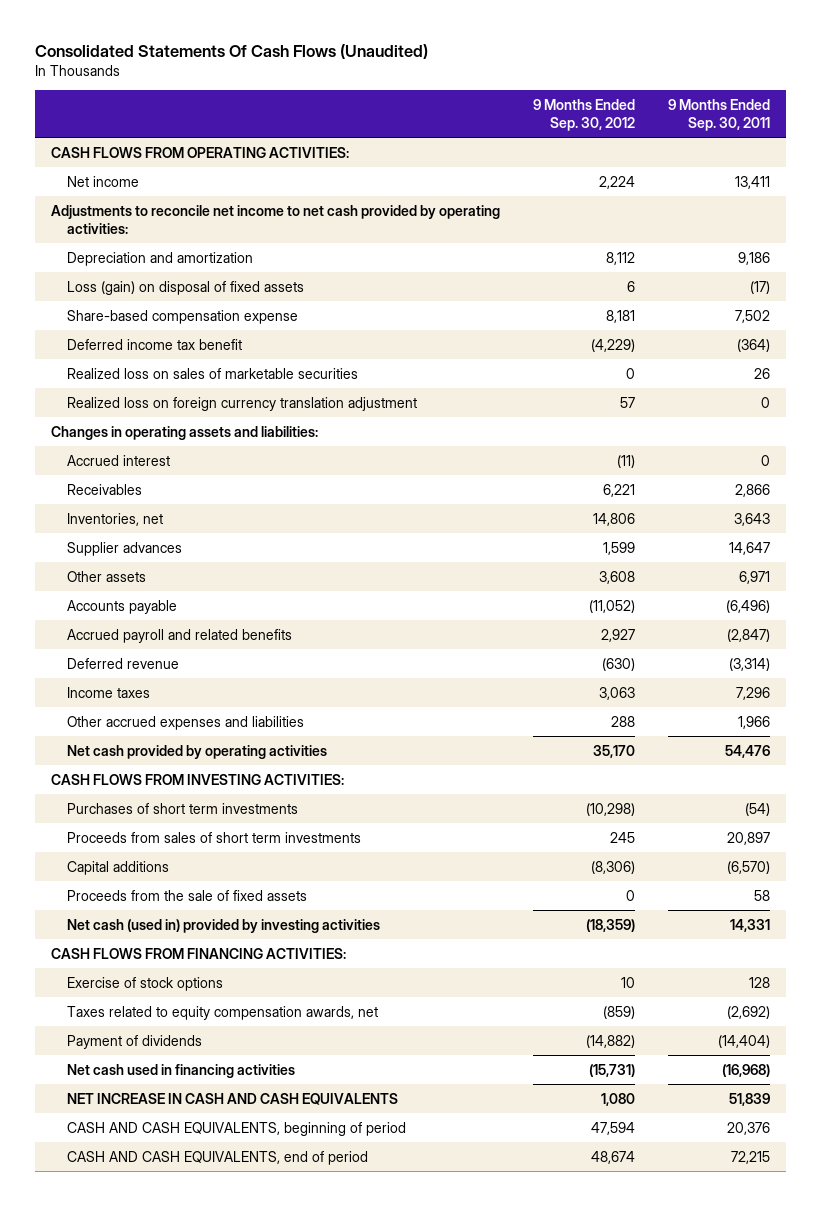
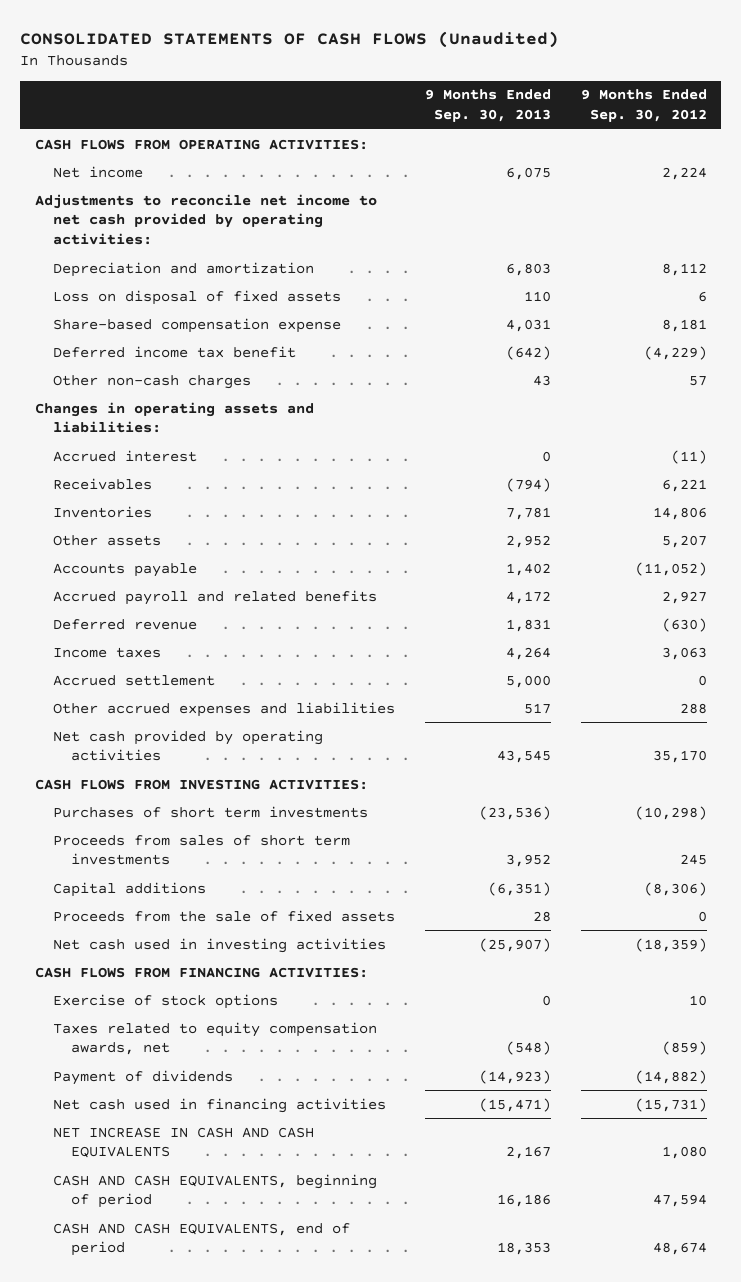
[34,43,428,59] Consolidated Statements Of Cash Flows (Unaudited) -> [19,31,559,49] CONSOLIDATED STATEMENTS OF CASH FLOWS (Unaudited)
[667,98,770,132] 9 Months Ended Sep. 30, 2011 -> none
none -> [424,89,551,123] 9 Months Ended Sep. 30, 2013
[67,280,305,295] Loss (gain) on disposal of fixed assets -> [52,289,341,305] Loss on disposal of fixed assets
[67,367,359,379] Realized loss on sales of marketable securities -> none
[67,396,418,411] Realized loss on foreign currency translation adjustment -> none
none -> [52,374,251,389] Other non-cash charges
[67,541,183,556] Supplier advances -> none
[67,512,164,526] Inventories, net -> [52,505,152,518] Inventories
[598,570,635,584] 3,608 -> [661,534,707,548] 5,207
none -> [52,674,215,686] Accrued settlement
[67,918,381,933] Net cash (used in) provided by investing activities -> [52,937,386,953] Net cash used in investing activities

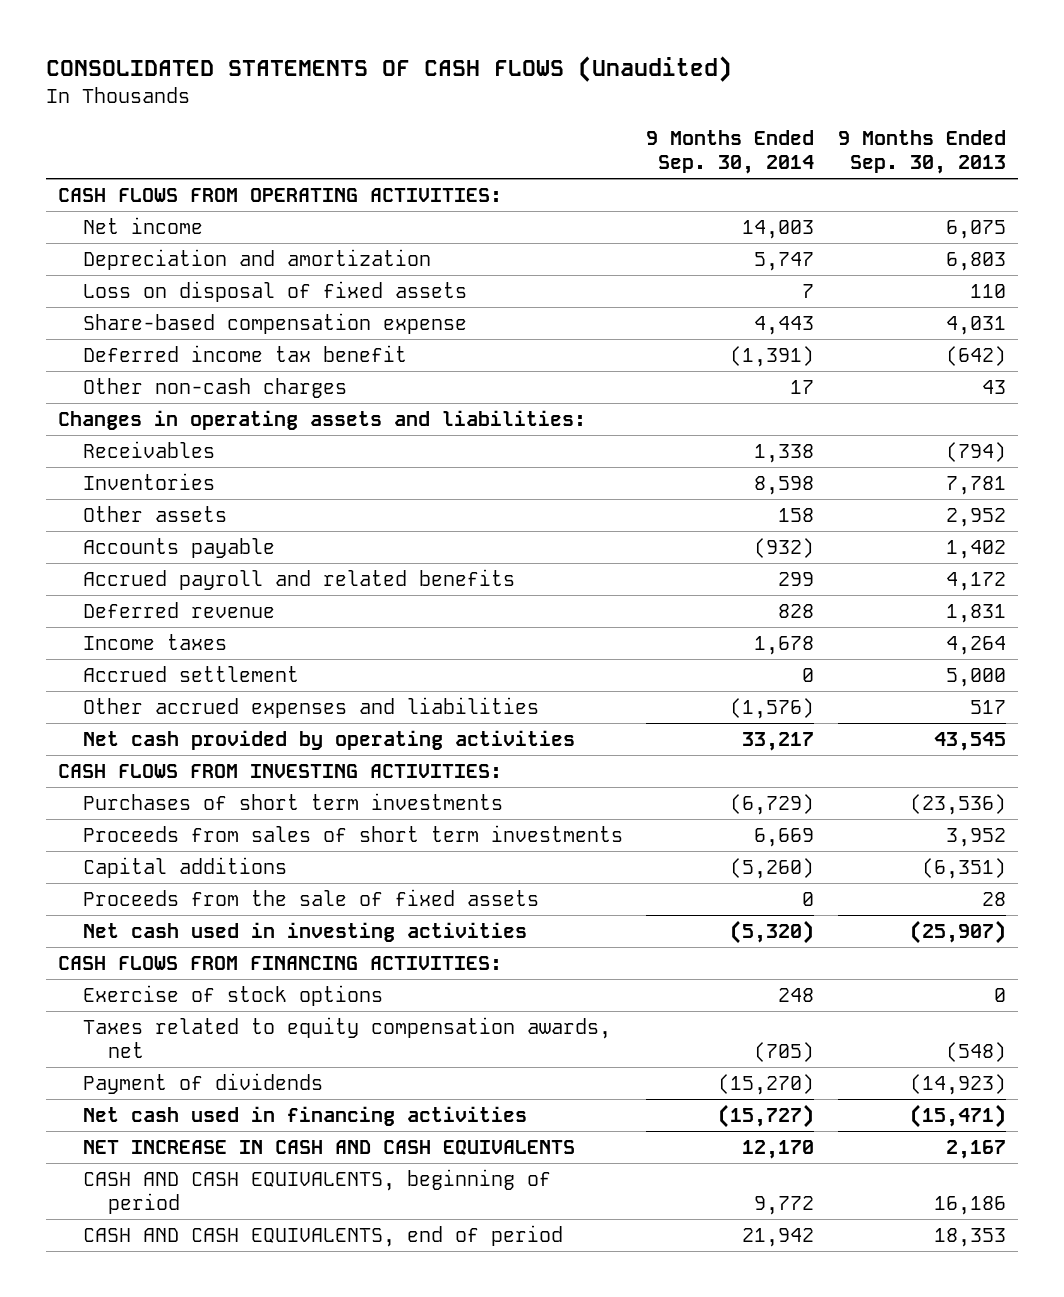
[580,89,707,123] 9 Months Ended Sep. 30, 2012 -> none
none -> [646,129,815,175] 9 Months Ended Sep. 30, 2014
[34,193,377,246] Adjustments to reconcile net income to net cash provided by operating activities: -> none
[52,449,197,462] Accrued interest -> none

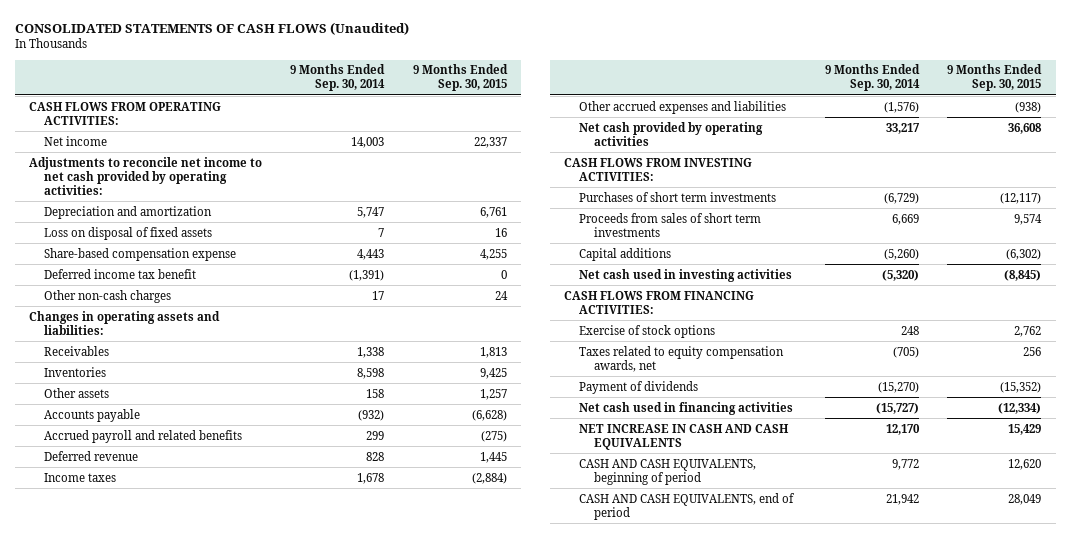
[838,129,1007,175] 9 Months Ended Sep. 30, 2013 -> none
none -> [412,64,508,92] 9 Months Ended Sep. 30, 2015
none -> [28,156,262,195] Adjustments to reconcile net income to net cash provided by operating activities:
[82,665,299,682] Accrued settlement -> none
[82,888,539,906] Proceeds from the sale of fixed assets -> none

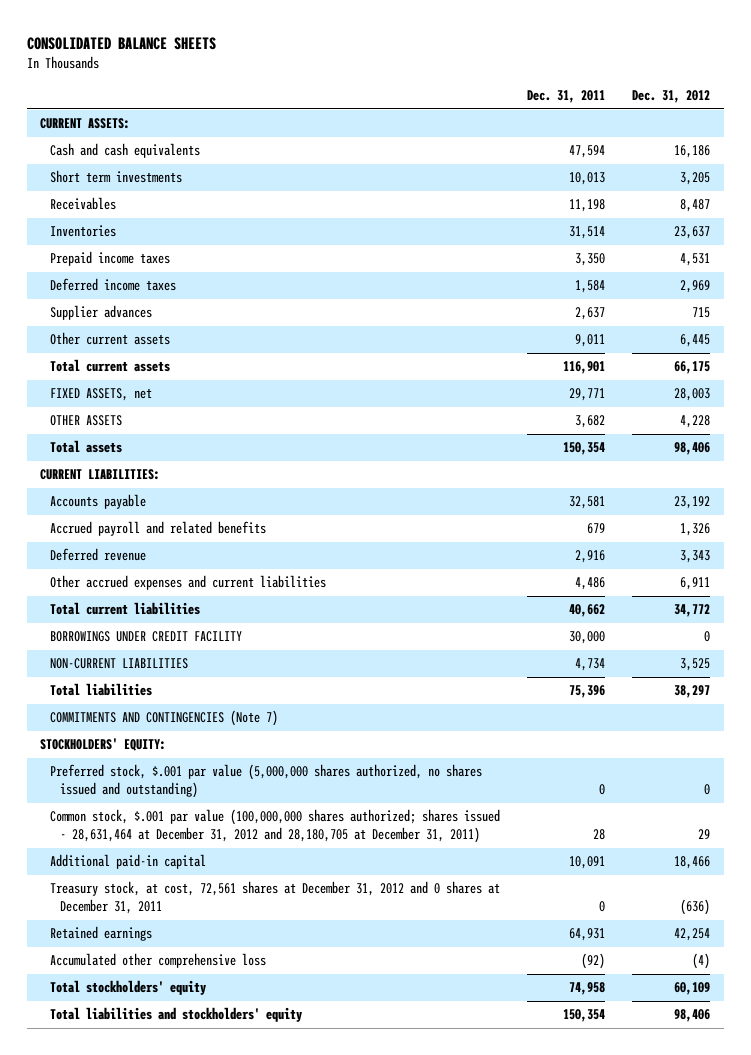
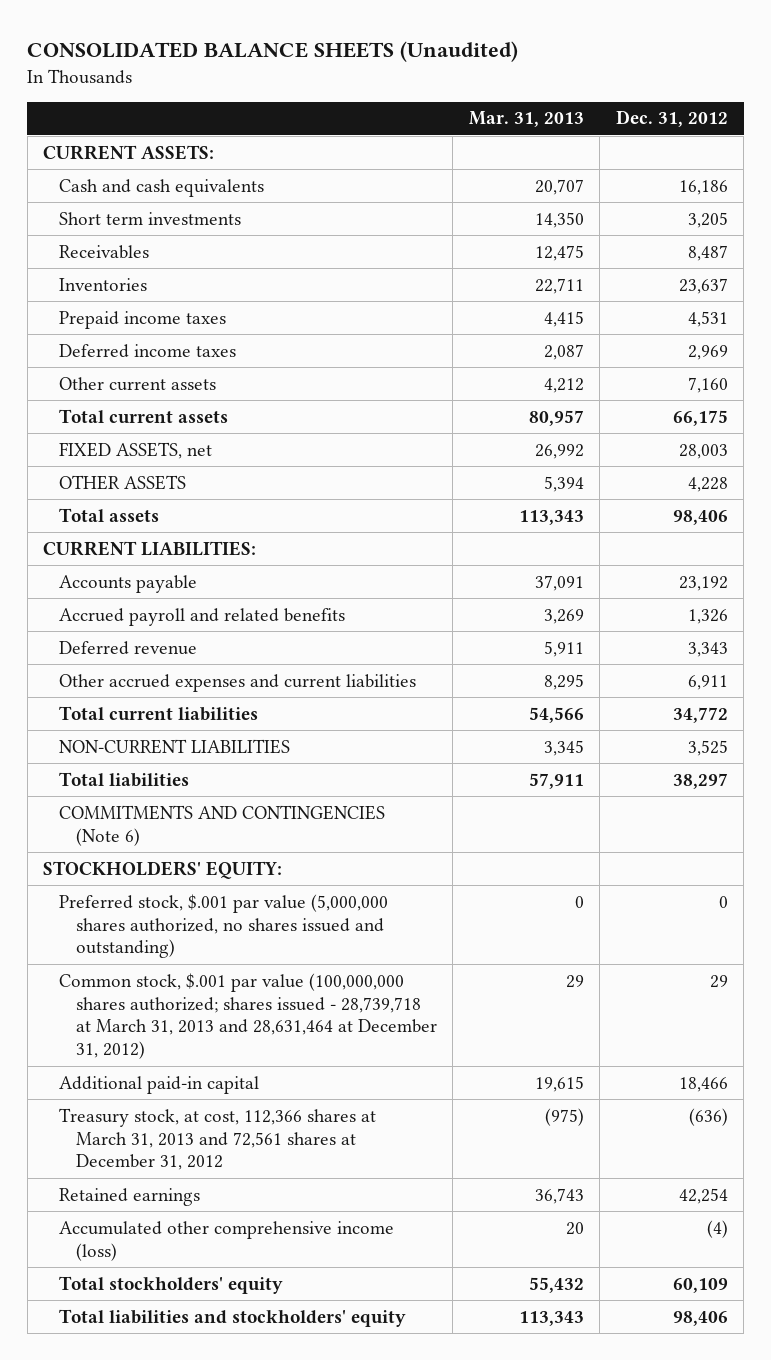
[26,36,216,50] CONSOLIDATED BALANCE SHEETS -> [27,40,519,62] CONSOLIDATED BALANCE SHEETS (Unaudited)
[527,90,606,104] Dec. 31, 2011 -> none
none -> [468,111,584,128] Mar. 31, 2013
[50,305,153,321] Supplier advances -> none
[680,334,711,348] 6,445 -> [687,376,728,393] 7,160
[50,631,243,643] BORROWINGS UNDER CREDIT FACILITY -> none
[50,710,279,727] COMMITMENTS AND CONTINGENCIES (Note 7) -> [59,804,386,846] COMMITMENTS AND CONTINGENCIES (Note 6)
[50,809,501,844] Common stock, $.001 par value (100,000,000 shares authorized; shares issued - 28,631,464 at December 31, 2012 and 28,180,705 at December 31, 2011) -> [59,972,437,1060] Common stock, $.001 par value (100,000,000 shares authorized; shares issued - 28,739,718 at March 31, 2013 and 28,631,464 at December 31, 2012)
[50,881,501,915] Treasury stock, at cost, 72,561 shares at December 31, 2012 and 0 shares at December 31, 2011 -> [59,1107,377,1171] Treasury stock, at cost, 112,366 shares at March 31, 2013 and 72,561 shares at December 31, 2012
[50,953,267,969] Accumulated other comprehensive loss -> [59,1220,395,1261] Accumulated other comprehensive income (loss)

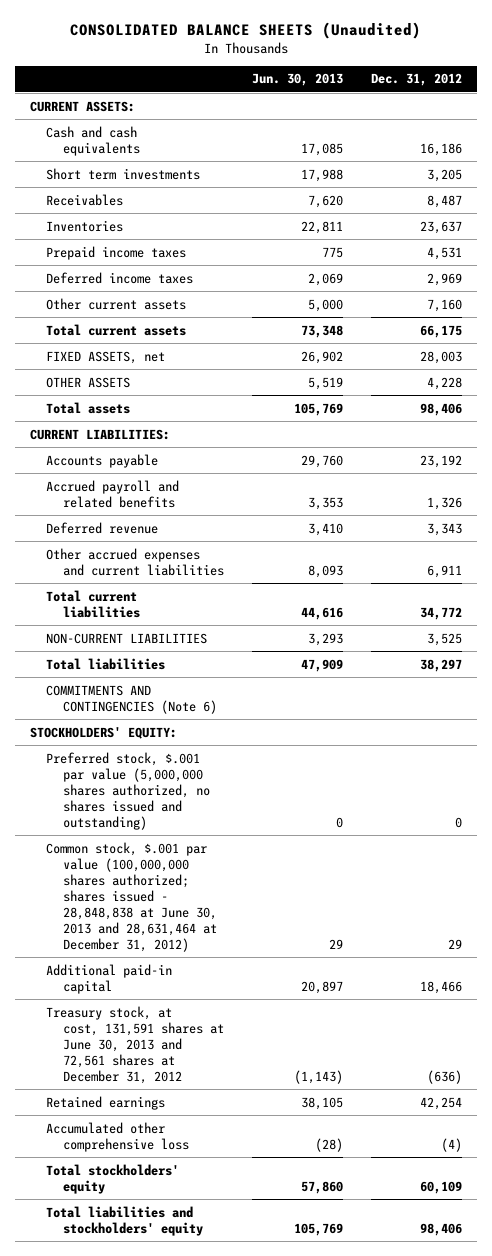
[468,111,584,128] Mar. 31, 2013 -> none
none -> [252,73,344,87] Jun. 30, 2013
[59,972,437,1060] Common stock, $.001 par value (100,000,000 shares authorized; shares issued - 28,739,718 at March 31, 2013 and 28,631,464 at December 31, 2012) -> [46,841,217,952] Common stock, $.001 par value (100,000,000 shares authorized; shares issued - 28,848,838 at June 30, 2013 and 28,631,464 at December 31, 2012)
[59,1107,377,1171] Treasury stock, at cost, 112,366 shares at March 31, 2013 and 72,561 shares at December 31, 2012 -> [46,1005,224,1084] Treasury stock, at cost, 131,591 shares at June 30, 2013 and 72,561 shares at December 31, 2012
[59,1220,395,1261] Accumulated other comprehensive income (loss) -> [46,1121,189,1152] Accumulated other comprehensive loss

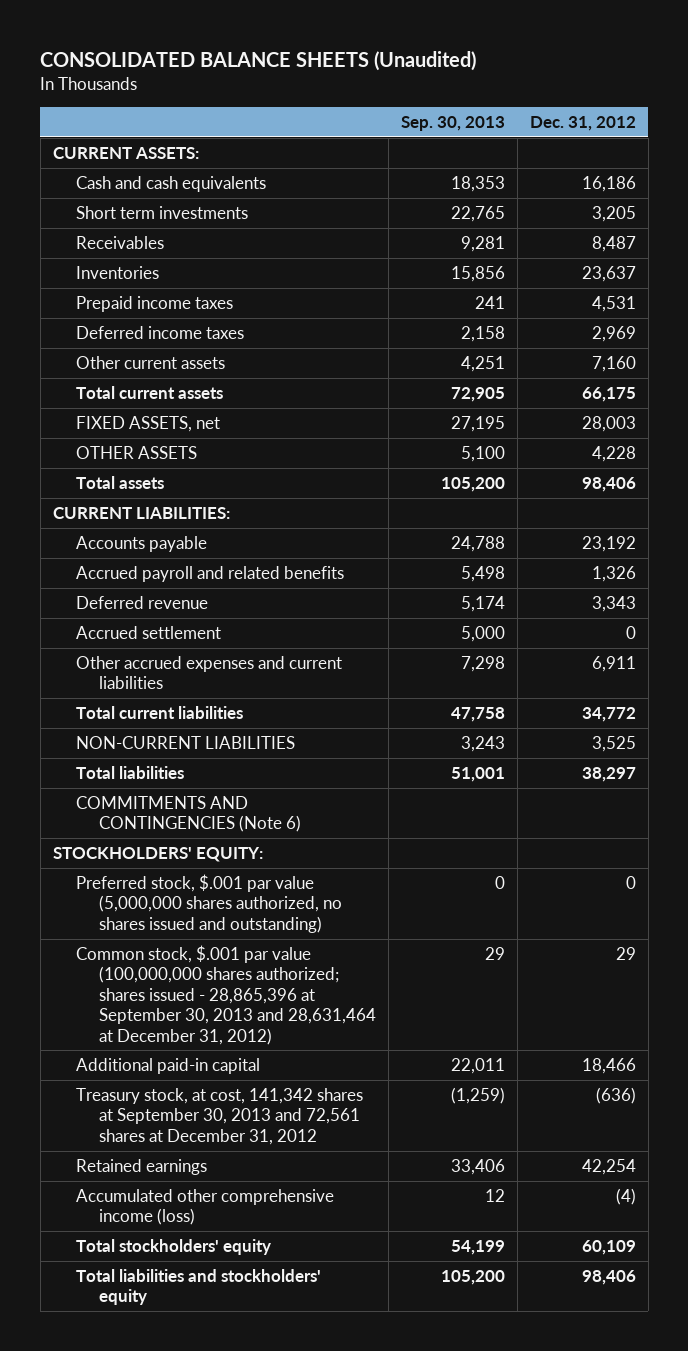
[252,73,344,87] Jun. 30, 2013 -> none
none -> [401,116,506,132] Sep. 30, 2013
none -> [75,626,221,640] Accrued settlement
[46,841,217,952] Common stock, $.001 par value (100,000,000 shares authorized; shares issued - 28,848,838 at June 30, 2013 and 28,631,464 at December 31, 2012) -> [75,945,377,1045] Common stock, $.001 par value (100,000,000 shares authorized; shares issued - 28,865,396 at September 30, 2013 and 28,631,464 at December 31, 2012)
[46,1005,224,1084] Treasury stock, at cost, 131,591 shares at June 30, 2013 and 72,561 shares at December 31, 2012 -> [75,1088,363,1145] Treasury stock, at cost, 141,342 shares at September 30, 2013 and 72,561 shares at December 31, 2012
[46,1121,189,1152] Accumulated other comprehensive loss -> [75,1189,334,1226] Accumulated other comprehensive income (loss)

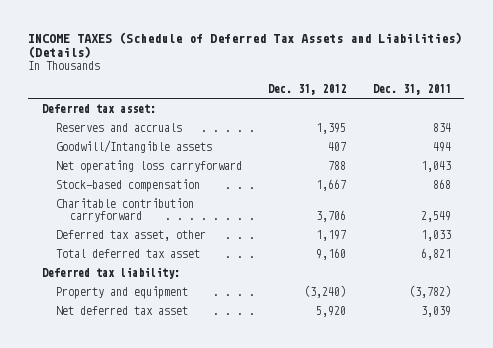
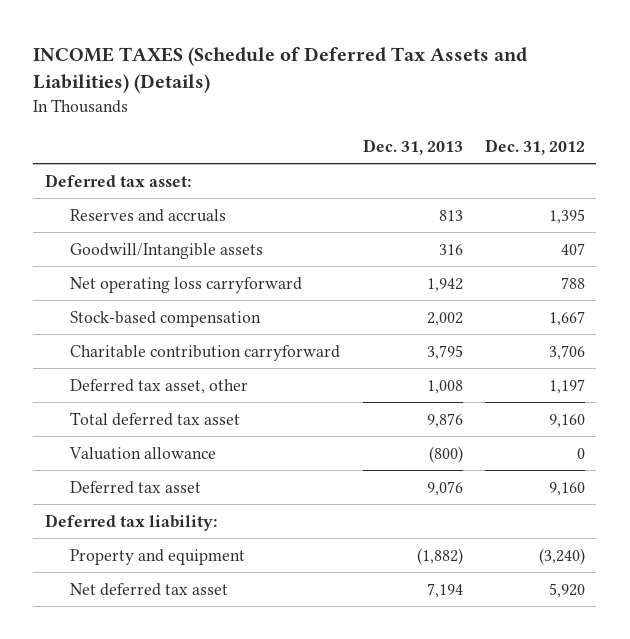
[372,83,451,95] Dec. 31, 2011 -> none
none -> [362,138,463,155] Dec. 31, 2013
none -> [69,446,217,460] Valuation allowance
none -> [70,480,202,494] Deferred tax asset

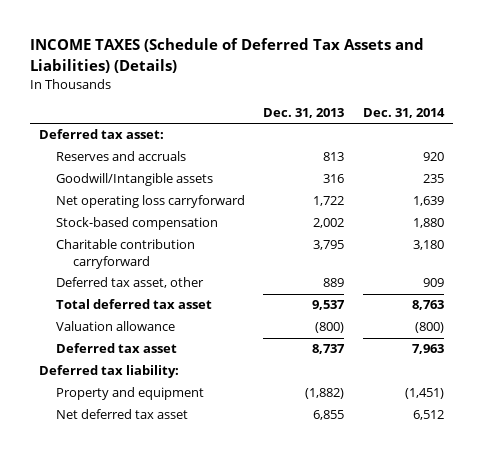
[485,138,586,155] Dec. 31, 2012 -> none
none -> [363,108,446,119] Dec. 31, 2014
[426,277,463,292] 1,942 -> [313,196,345,207] 1,722
[426,379,463,394] 1,008 -> [323,278,345,288] 889
[426,412,463,428] 9,876 -> [312,300,346,311] 9,537
[426,480,463,496] 9,076 -> [312,344,346,355] 8,737
[426,582,463,598] 7,194 -> [313,410,345,421] 6,855

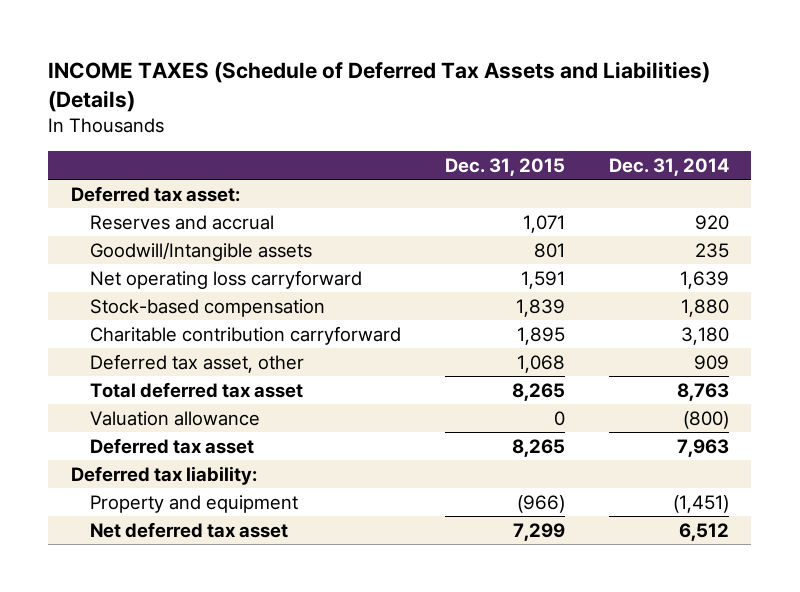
[263,108,345,119] Dec. 31, 2013 -> none
none -> [444,157,565,176] Dec. 31, 2015
[55,151,186,162] Reserves and accruals -> [89,214,274,230] Reserves and accrual

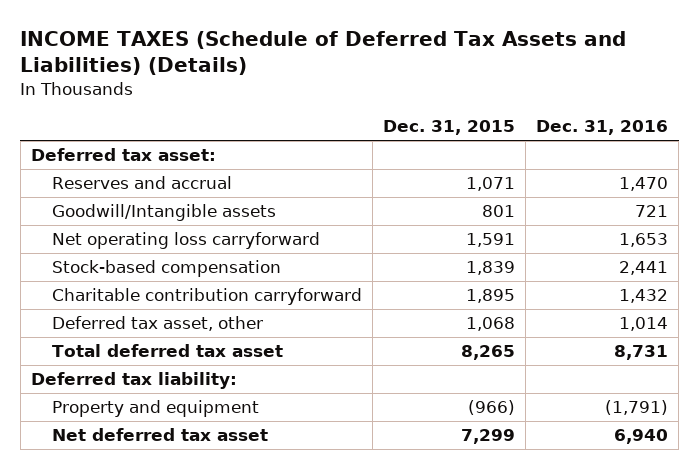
[609,157,730,176] Dec. 31, 2014 -> none
none -> [535,120,668,136] Dec. 31, 2016
[89,410,260,426] Valuation allowance -> none
[89,437,254,454] Deferred tax asset -> none

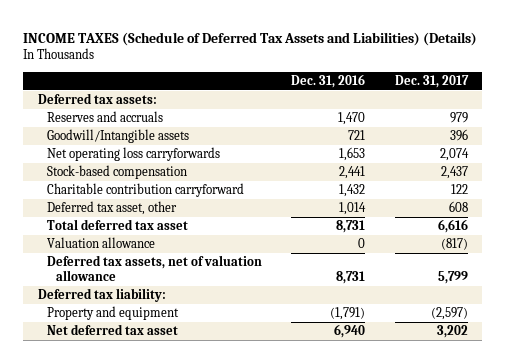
[382,120,515,136] Dec. 31, 2015 -> none
none -> [394,74,469,88] Dec. 31, 2017
[30,148,216,162] Deferred tax asset: -> [38,93,158,105] Deferred tax assets:
[51,176,232,190] Reserves and accrual -> [47,111,164,123] Reserves and accruals
[51,232,320,250] Net operating loss carryforward -> [47,147,221,162] Net operating loss carryforwards
none -> [47,237,156,249] Valuation allowance
none -> [47,255,263,282] Deferred tax assets, net of valuation allowance

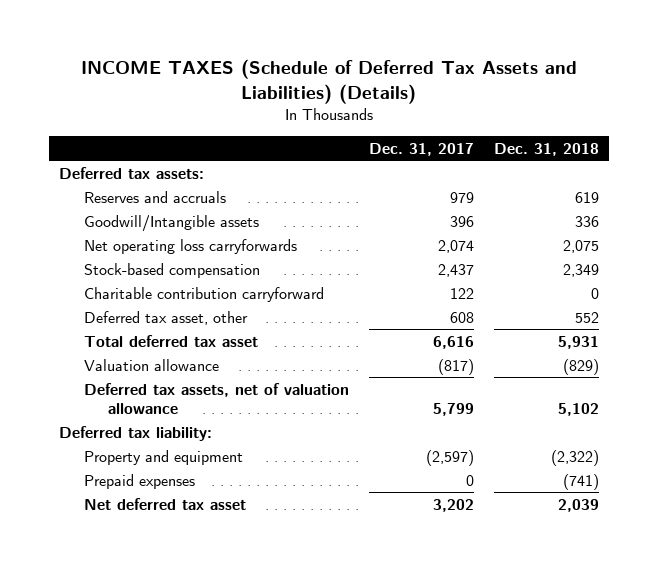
[291,73,366,88] Dec. 31, 2016 -> none
none -> [493,142,599,156] Dec. 31, 2018
none -> [83,473,195,489] Prepaid expenses

